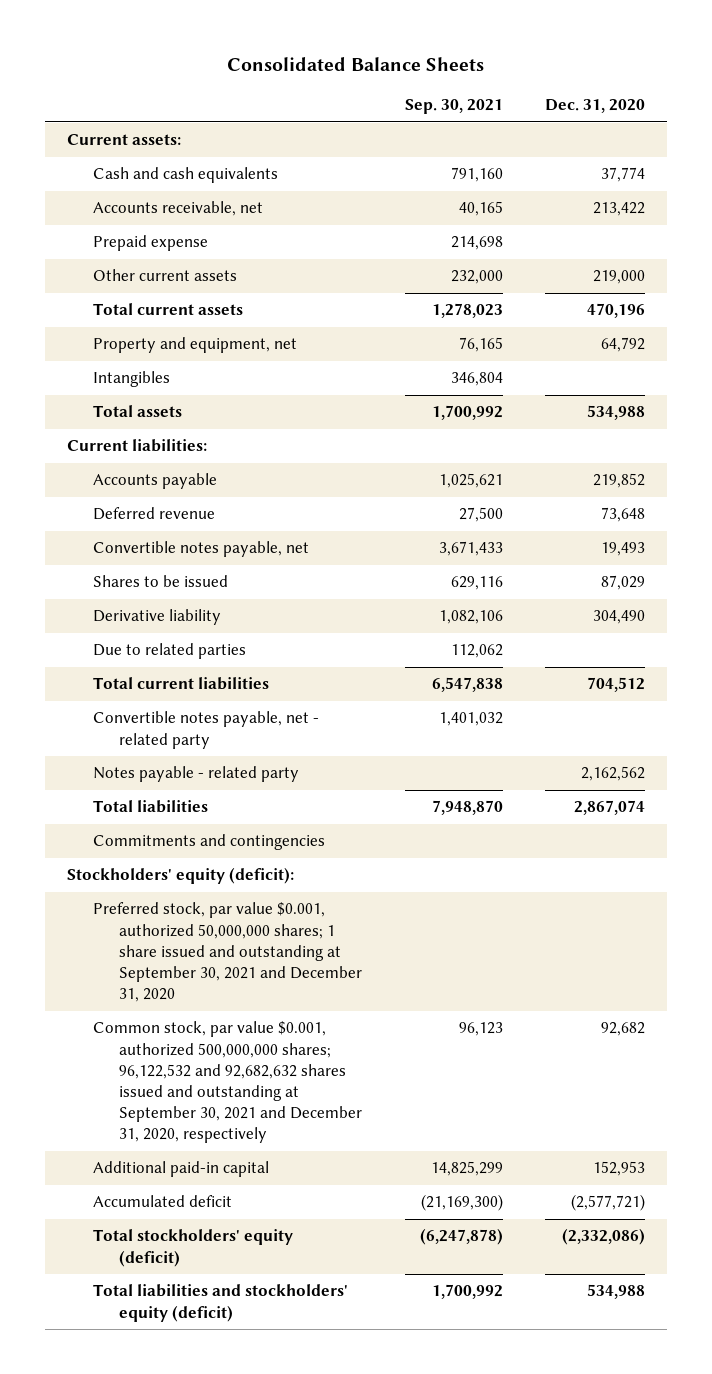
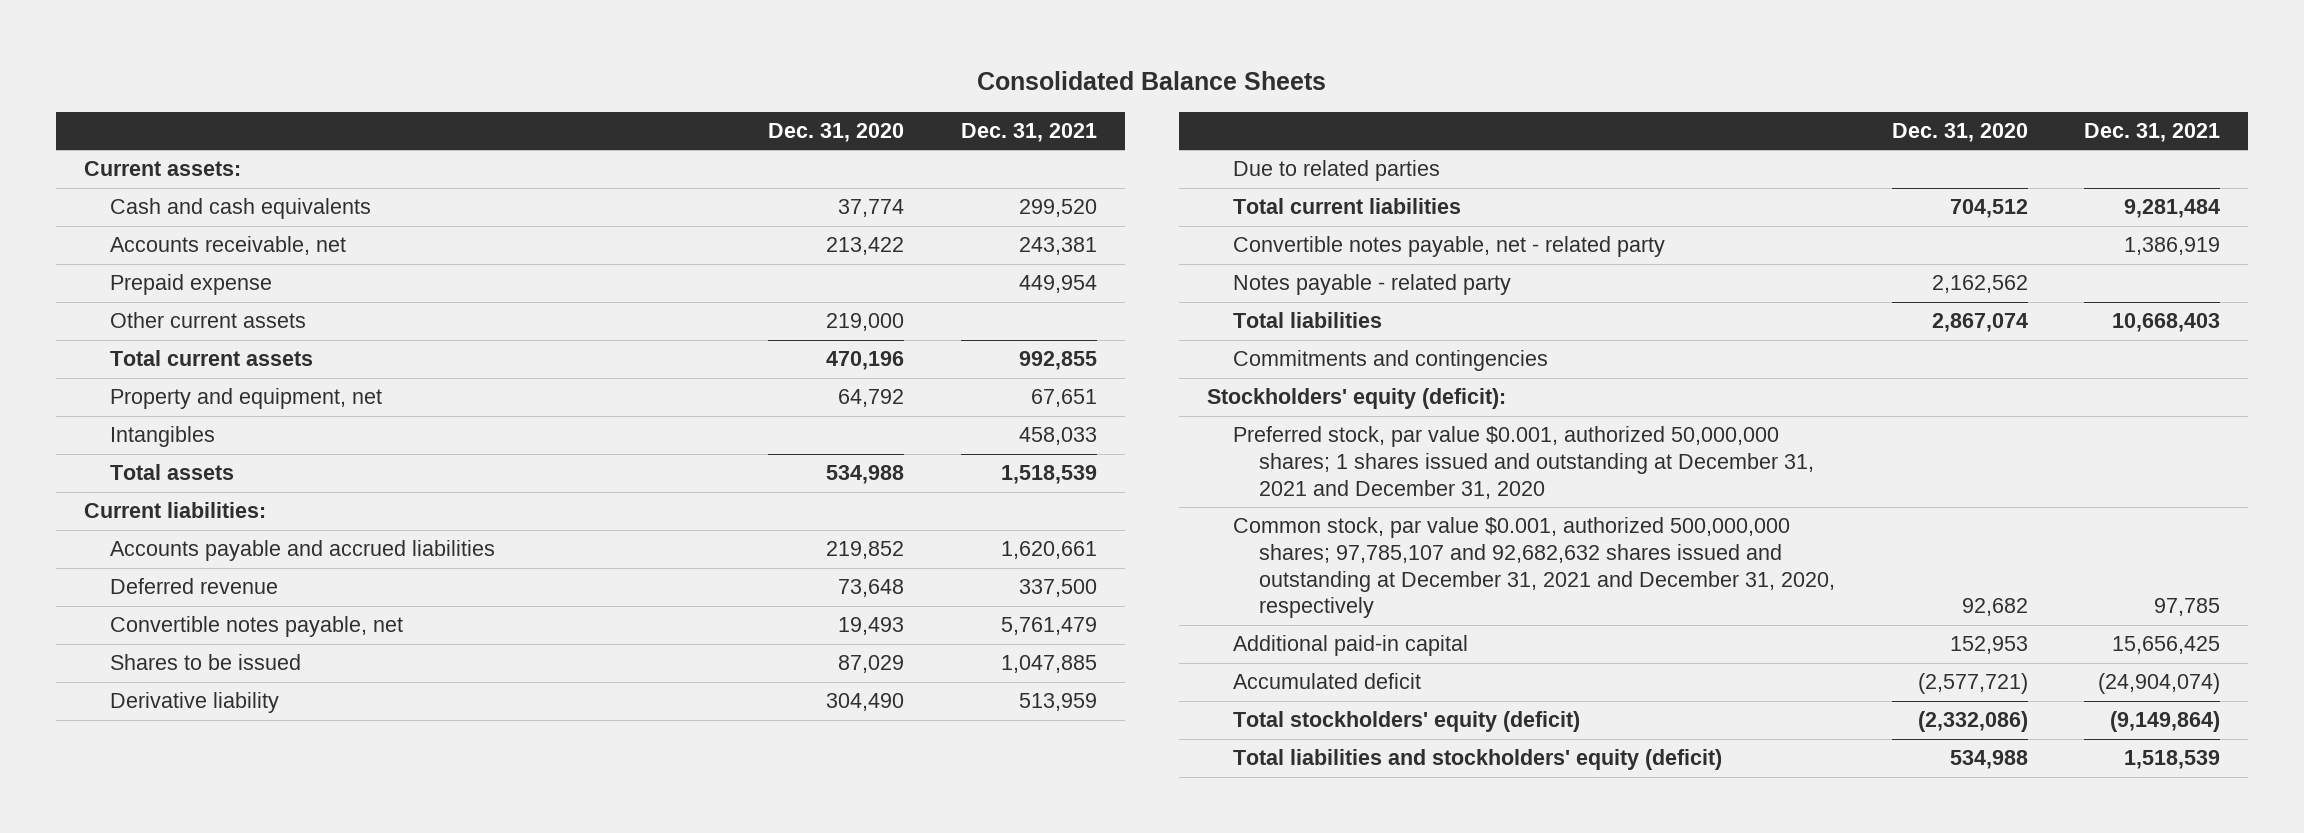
[404,99,503,115] Sep. 30, 2021 -> none
none -> [960,122,1097,142] Dec. 31, 2021
[92,473,217,490] Accounts payable -> [110,540,496,562] Accounts payable and accrued liabilities
[92,902,362,1002] Preferred stock, par value $0.001, authorized 50,000,000 shares; 1 share issued and outstanding at September 30, 2021 and December 31, 2020 -> [1233,426,1815,499] Preferred stock, par value $0.001, authorized 50,000,000 shares; 1 shares issued and outstanding at December 31, 2021 and December 31, 2020
[92,1021,362,1144] Common stock, par value $0.001, authorized 500,000,000 shares; 96,122,532 and 92,682,632 shares issued and outstanding at September 30, 2021 and December 31, 2020, respectively -> [1233,517,1836,619] Common stock, par value $0.001, authorized 500,000,000 shares; 97,785,107 and 92,682,632 shares issued and outstanding at December 31, 2021 and December 31, 2020, respectively

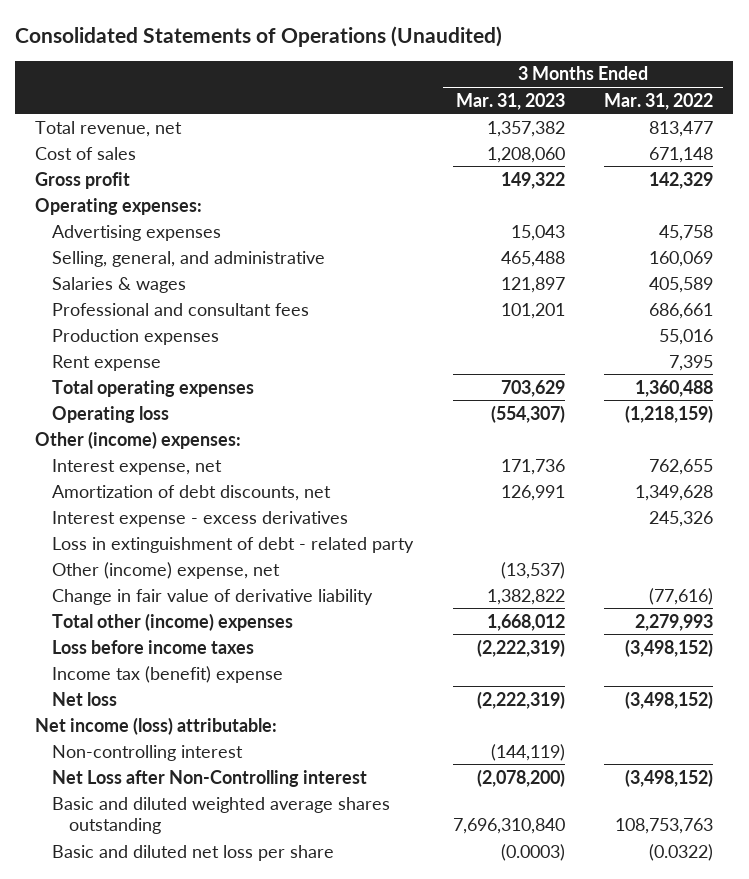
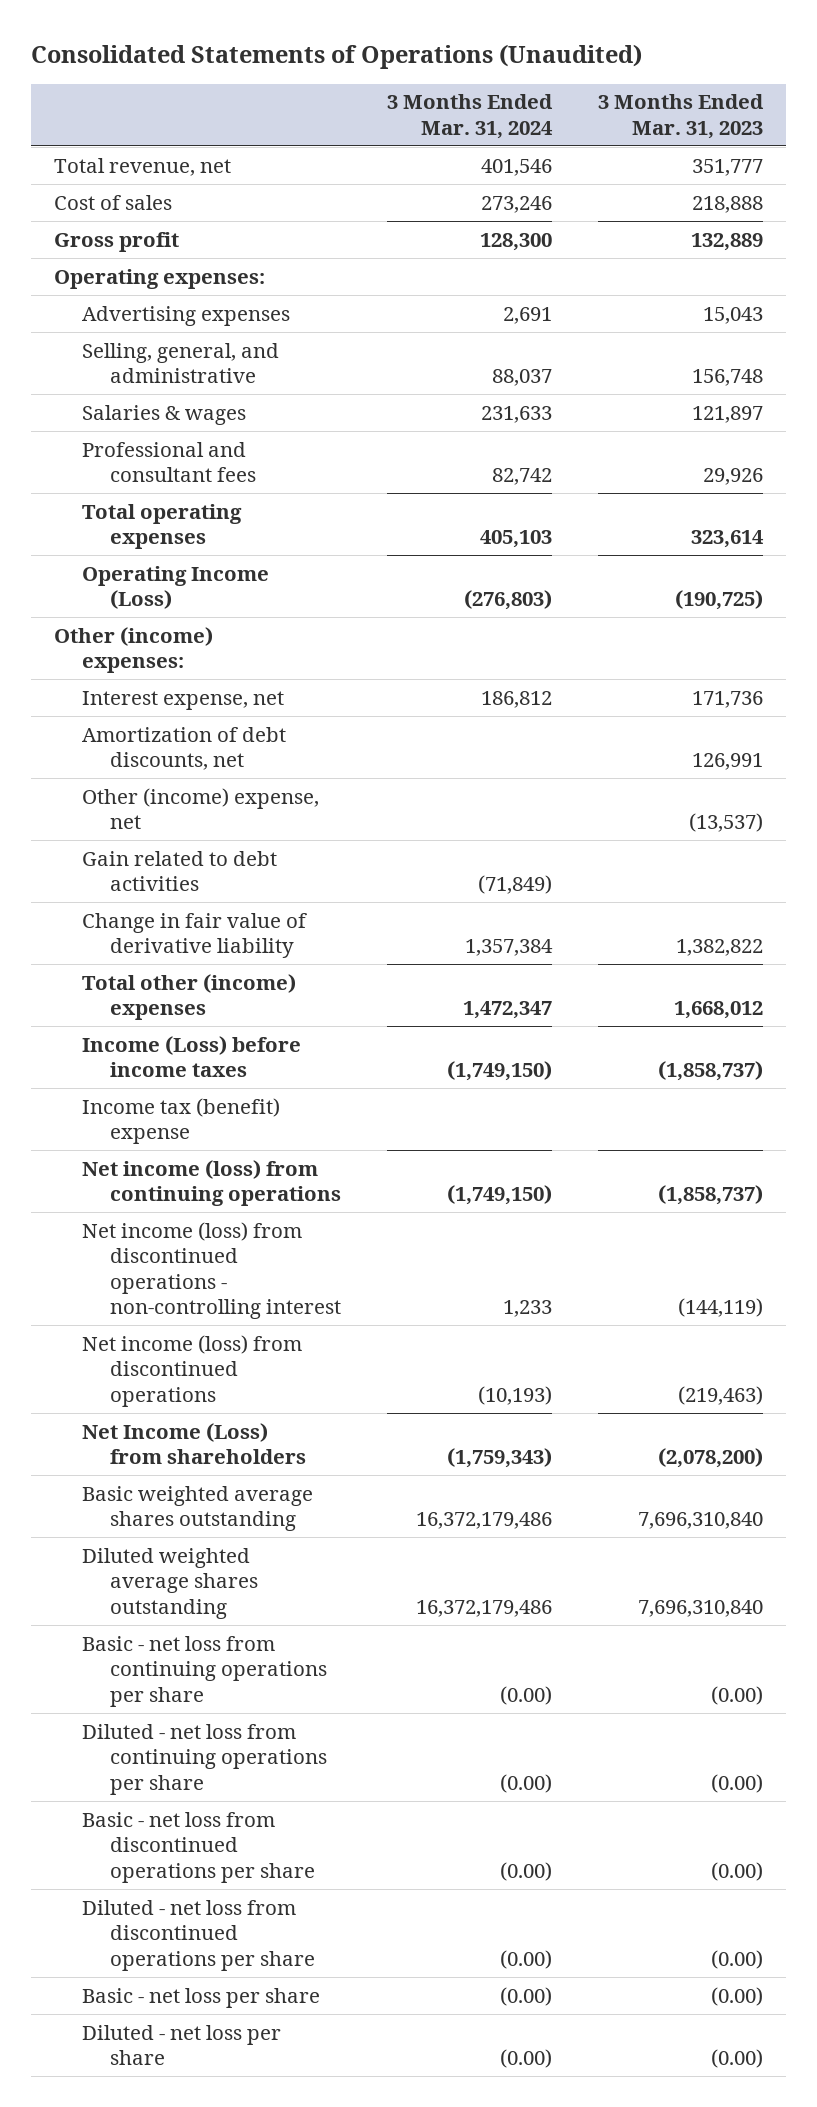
[604,92,714,110] Mar. 31, 2022 -> none
none -> [386,94,553,139] 3 Months Ended Mar. 31, 2024
[486,120,565,137] 1,357,382 -> [691,158,763,176] 351,777
[486,146,565,163] 1,208,060 -> [691,195,763,213] 218,888
[500,171,565,189] 149,322 -> [690,232,763,251] 132,889
[500,250,565,267] 465,488 -> [691,369,763,387] 156,748
[52,328,220,345] Production expenses -> none
[52,354,162,371] Rent expense -> none
[500,302,565,319] 101,201 -> [702,468,763,486] 29,926
[500,379,565,397] 703,629 -> [690,530,764,549] 323,614
[52,405,170,423] Operating loss -> [81,565,269,610] Operating Income (Loss)
[490,404,565,423] (554,307) -> [674,590,763,611] (190,725)
[52,510,349,527] Interest expense - excess derivatives -> none
[52,536,415,553] Loss in extinguishment of debt - related party -> none
none -> [81,850,277,892] Gain related to debt activities
[52,639,255,654] Loss before income taxes -> [81,1035,301,1078] Income (Loss) before income taxes
[476,638,565,657] (2,222,319) -> [657,1061,763,1082] (1,858,737)
[52,691,118,706] Net loss -> none
[35,716,278,735] Net income (loss) attributable: -> none
none -> [81,1159,341,1207] Net income (loss) from continuing operations
[52,744,244,761] Non-controlling interest -> [81,1221,341,1320] Net income (loss) from discontinued operations - non-controlling interest
none -> [81,1334,302,1407] Net income (loss) from discontinued operations
[52,769,368,787] Net Loss after Non-Controlling interest -> [81,1422,306,1465] Net Income (Loss) from shareholders
[52,796,391,834] Basic and diluted weighted average shares outstanding -> [81,1485,313,1532] Basic weighted average shares outstanding
none -> [81,1547,258,1619] Diluted weighted average shares outstanding
none -> [81,1635,327,1707] Basic - net loss from continuing operations per share
none -> [81,1723,327,1795] Diluted - net loss from continuing operations per share
none -> [81,1811,315,1883] Basic - net loss from discontinued operations per share
none -> [81,1899,315,1971] Diluted - net loss from discontinued operations per share
[52,844,335,861] Basic and diluted net loss per share -> [81,1987,320,2008] Basic - net loss per share
[500,843,565,861] (0.0003) -> [710,1986,763,2006] (0.00)
none -> [81,2024,281,2066] Diluted - net loss per share

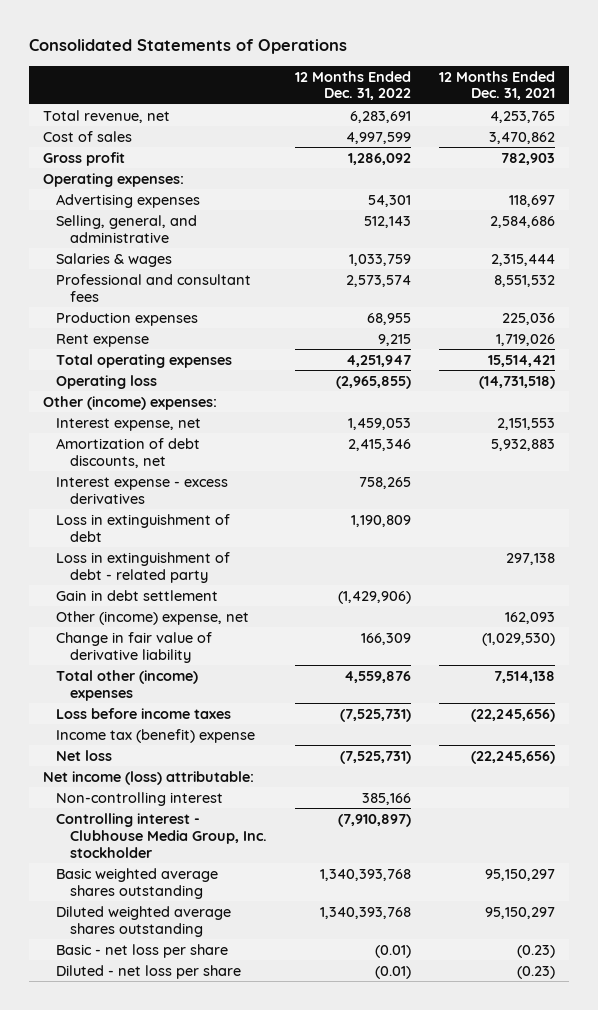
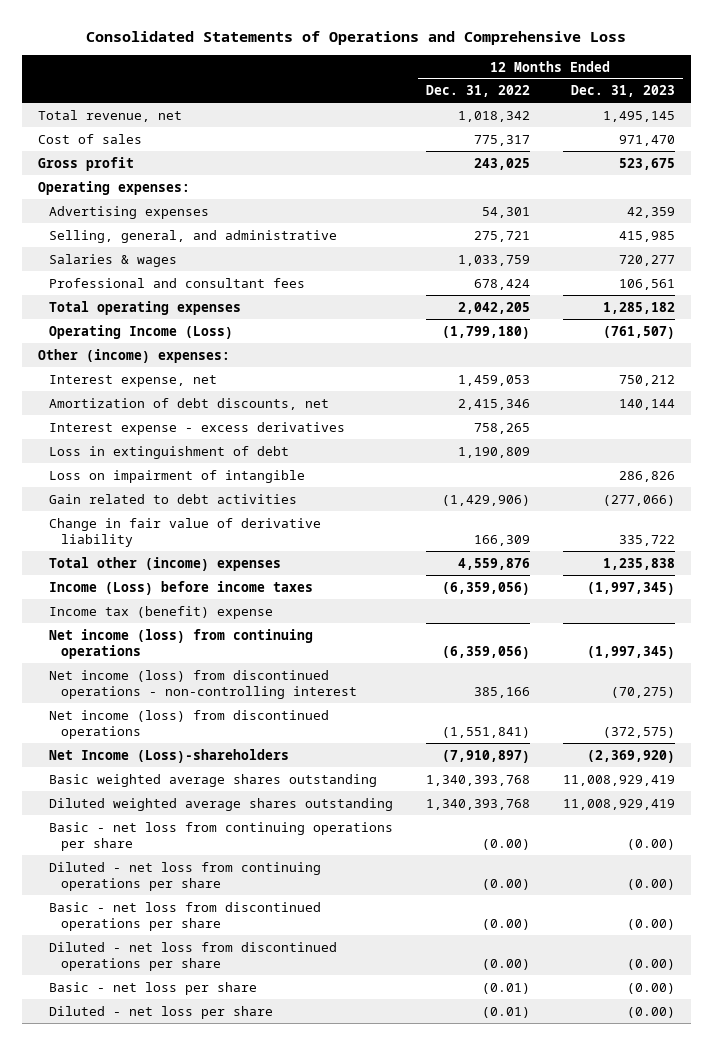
[28,39,347,55] Consolidated Statements of Operations -> [86,30,627,45] Consolidated Statements of Operations and Comprehensive Loss
[439,70,556,101] 12 Months Ended Dec. 31, 2021 -> none
none -> [570,85,675,98] Dec. 31, 2023
[349,110,411,123] 6,283,691 -> [457,110,530,122] 1,018,342
[345,131,411,144] 4,997,599 -> [473,134,530,146] 775,317
[347,152,411,165] 1,286,092 -> [473,157,530,170] 243,025
[363,215,411,228] 512,143 -> [473,230,530,242] 275,721
[56,311,199,326] Production expenses -> none
[56,333,150,347] Rent expense -> none
[345,274,411,287] 2,573,574 -> [473,278,530,290] 678,424
[345,354,411,367] 4,251,947 -> [457,301,530,314] 2,042,205
[56,374,158,389] Operating loss -> [49,324,234,339] Operating Income (Loss)
[335,375,411,389] (2,965,855) -> [441,325,530,339] (1,799,180)
[56,551,231,583] Loss in extinguishment of debt - related party -> none
[56,610,250,625] Other (income) expense, net -> none
none -> [49,469,306,483] Loss on impairment of intangible
[56,589,219,601] Gain in debt settlement -> [49,493,298,504] Gain related to debt activities
[56,707,232,719] Loss before income taxes -> [49,580,314,595] Income (Loss) before income taxes
[339,708,411,722] (7,525,731) -> [441,581,530,595] (6,359,056)
[56,749,113,761] Net loss -> none
[42,770,254,785] Net income (loss) attributable: -> none
none -> [49,628,314,660] Net income (loss) from continuing operations
[56,791,224,806] Non-controlling interest -> [49,669,357,700] Net income (loss) from discontinued operations - non-controlling interest
none -> [49,709,330,740] Net income (loss) from discontinued operations
[56,812,267,858] Controlling interest - Clubhouse Media Group, Inc. stockholder -> [49,748,290,763] Net Income (Loss)-shareholders
none -> [49,821,394,852] Basic - net loss from continuing operations per share
none -> [49,861,322,892] Diluted - net loss from continuing operations per share
none -> [49,901,322,932] Basic - net loss from discontinued operations per share
none -> [49,941,338,972] Diluted - net loss from discontinued operations per share

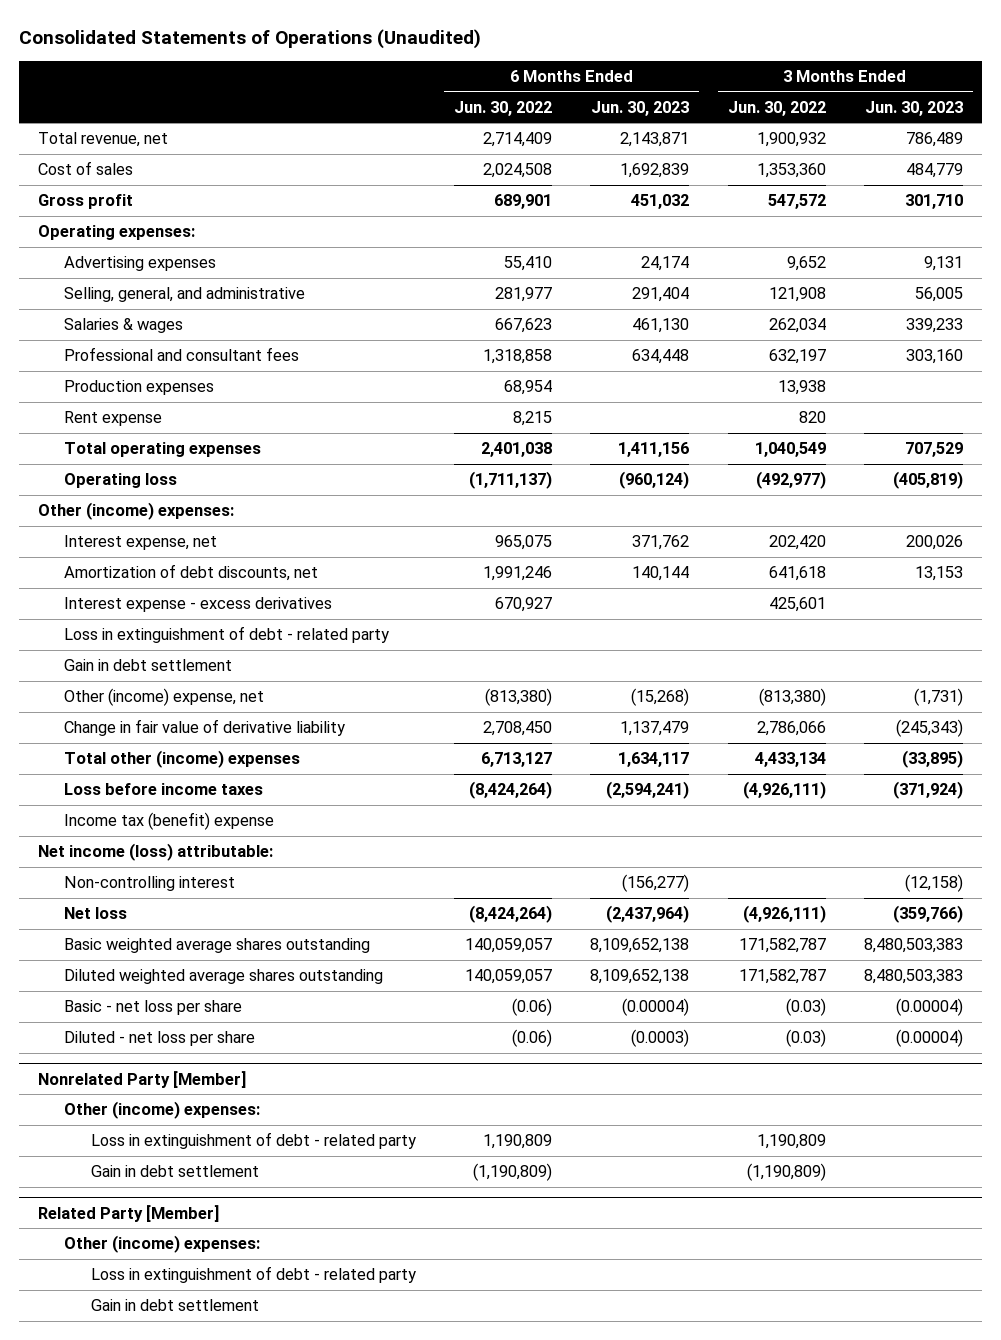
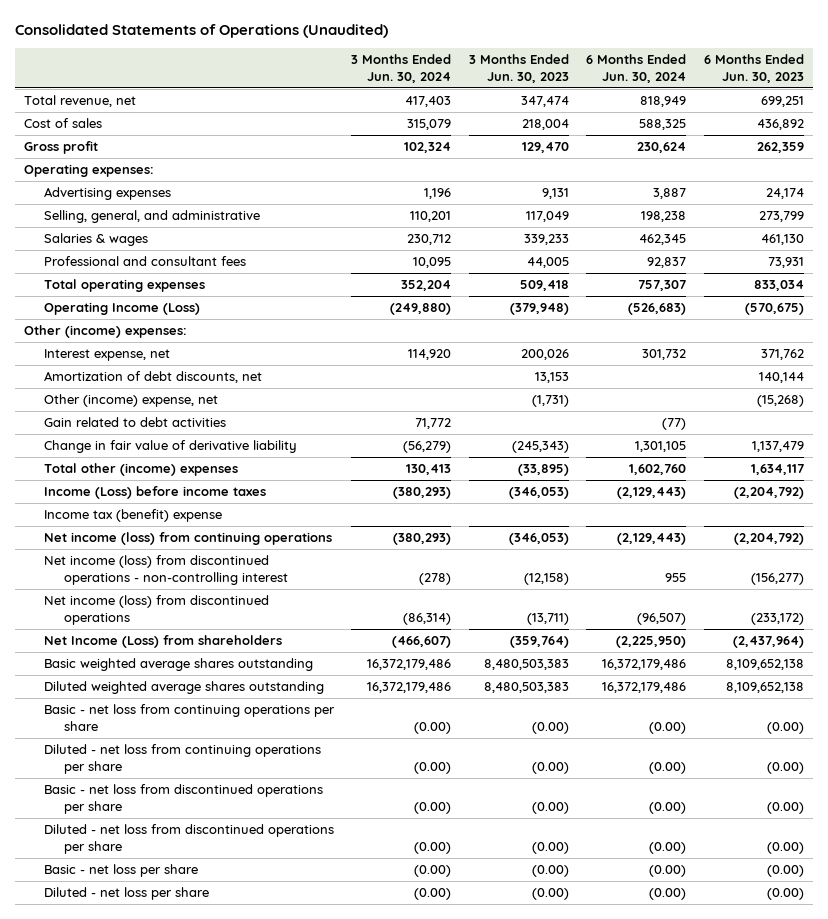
[454,100,553,116] Jun. 30, 2022 -> none
[727,100,826,116] Jun. 30, 2022 -> none
none -> [351,54,452,83] 3 Months Ended Jun. 30, 2024
none -> [586,54,687,83] 6 Months Ended Jun. 30, 2024
[620,132,690,148] 2,143,871 -> [761,96,805,108] 699,251
[906,132,964,148] 786,489 -> [520,96,569,108] 347,474
[620,163,690,179] 1,692,839 -> [757,119,805,131] 436,892
[906,163,964,179] 484,779 -> [521,119,569,131] 218,004
[631,194,690,210] 451,032 -> [757,142,805,154] 262,359
[905,194,964,210] 301,710 -> [521,142,569,154] 129,470
[632,287,690,303] 291,404 -> [759,211,805,223] 273,799
[915,287,964,303] 56,005 -> [525,211,569,223] 117,049
[64,380,215,396] Production expenses -> none
[64,411,163,427] Rent expense -> none
[632,349,690,365] 634,448 -> [768,257,805,269] 73,931
[906,349,964,365] 303,160 -> [526,257,569,269] 44,005
[618,442,690,458] 1,411,156 -> [754,280,805,292] 833,034
[905,442,964,458] 707,529 -> [519,280,569,292] 509,418
[64,473,178,489] Operating loss -> [43,302,200,316] Operating Income (Loss)
[619,471,690,490] (960,124) -> [745,303,805,316] (570,675)
[893,471,964,490] (405,819) -> [509,303,569,316] (379,948)
[64,597,333,613] Interest expense - excess derivatives -> none
[64,626,390,644] Loss in extinguishment of debt - related party -> none
[64,659,233,672] Gain in debt settlement -> none
none -> [43,417,226,428] Gain related to debt activities
[64,783,264,796] Loss before income taxes -> [43,486,266,500] Income (Loss) before income taxes
[606,781,690,800] (2,594,241) -> [734,487,805,500] (2,204,792)
[893,781,964,800] (371,924) -> [508,487,569,500] (346,053)
[37,843,273,862] Net income (loss) attributable: -> none
none -> [43,532,332,546] Net income (loss) from continuing operations
[64,876,236,892] Non-controlling interest -> [43,555,288,585] Net income (loss) from discontinued operations - non-controlling interest
none -> [43,595,269,625] Net income (loss) from discontinued operations
[64,907,128,920] Net loss -> [43,635,282,649] Net Income (Loss) from shareholders
[893,905,964,924] (359,766) -> [509,636,569,649] (359,764)
[37,1070,246,1088] Nonrelated Party [Member] -> none
[64,1101,261,1120] Other (income) expenses: -> none
[90,1132,416,1150] Loss in extinguishment of debt - related party -> none
[90,1165,259,1178] Gain in debt settlement -> none
[37,1204,219,1222] Related Party [Member] -> none
[64,1235,261,1254] Other (income) expenses: -> none
[90,1266,416,1284] Loss in extinguishment of debt - related party -> none
[90,1299,259,1312] Gain in debt settlement -> none
none -> [43,704,335,731] Basic - net loss from continuing operations per share
none -> [43,744,321,774] Diluted - net loss from continuing operations per share
none -> [43,784,323,814] Basic - net loss from discontinued operations per share
none -> [43,824,334,854] Diluted - net loss from discontinued operations per share
[622,998,690,1017] (0.00004) -> [767,865,805,878] (0.00)
[896,998,964,1017] (0.00004) -> [531,865,569,878] (0.00)
[631,1029,690,1048] (0.0003) -> [767,888,805,901] (0.00)
[896,1029,964,1048] (0.00004) -> [531,888,569,901] (0.00)

